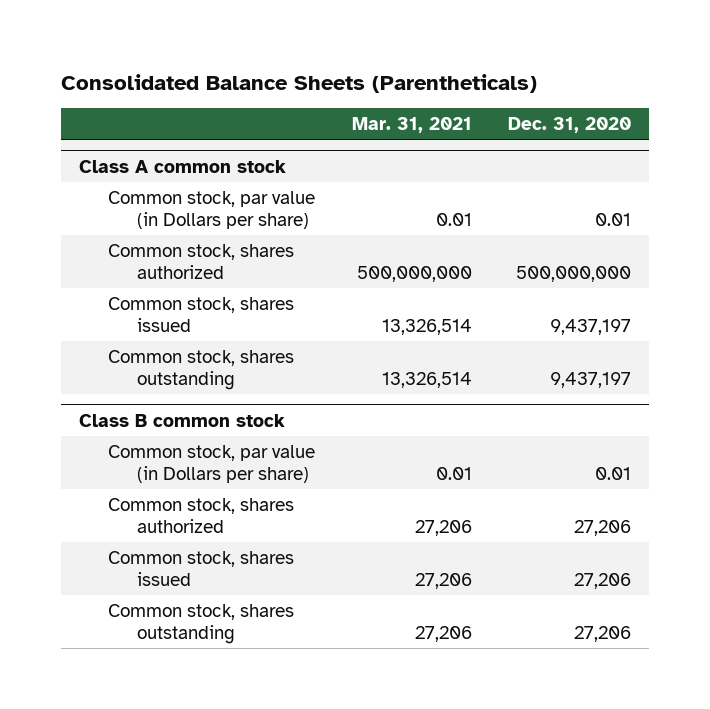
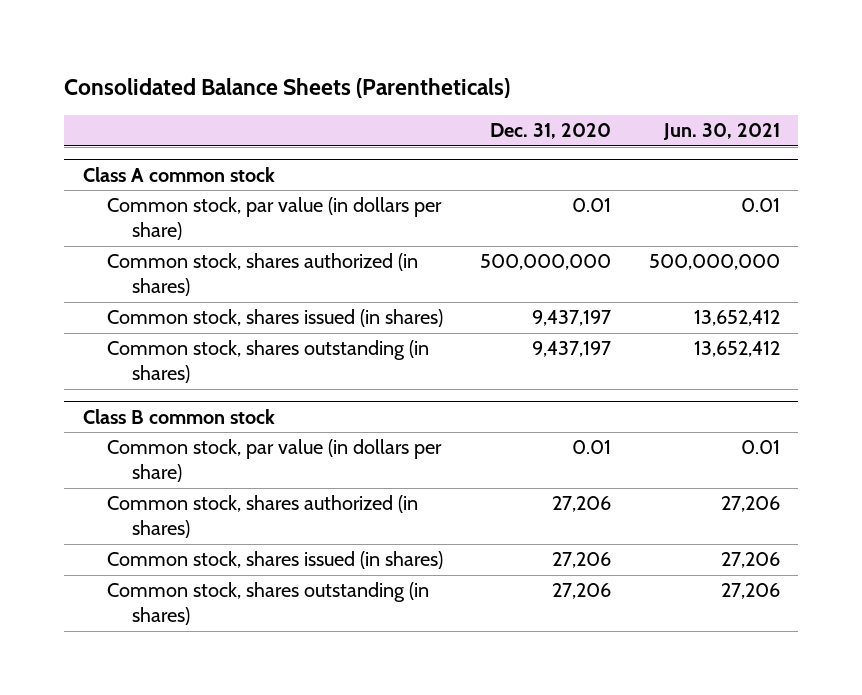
[351,117,472,134] Mar. 31, 2021 -> none
none -> [662,123,780,141] Jun. 30, 2021
[108,190,316,229] Common stock, par value (in Dollars per share) -> [107,197,443,241] Common stock, par value (in dollars per share)
[108,243,295,279] Common stock, shares authorized -> [107,253,419,297] Common stock, shares authorized (in shares)
[108,296,295,332] Common stock, shares issued -> [107,309,444,328] Common stock, shares issued (in shares)
[108,349,295,390] Common stock, shares outstanding -> [107,340,430,384] Common stock, shares outstanding (in shares)
[108,444,316,483] Common stock, par value (in Dollars per share) -> [107,439,443,483] Common stock, par value (in dollars per share)
[108,497,295,533] Common stock, shares authorized -> [107,495,419,539] Common stock, shares authorized (in shares)
[108,550,295,586] Common stock, shares issued -> [107,551,444,570] Common stock, shares issued (in shares)
[108,603,295,644] Common stock, shares outstanding -> [107,582,430,626] Common stock, shares outstanding (in shares)

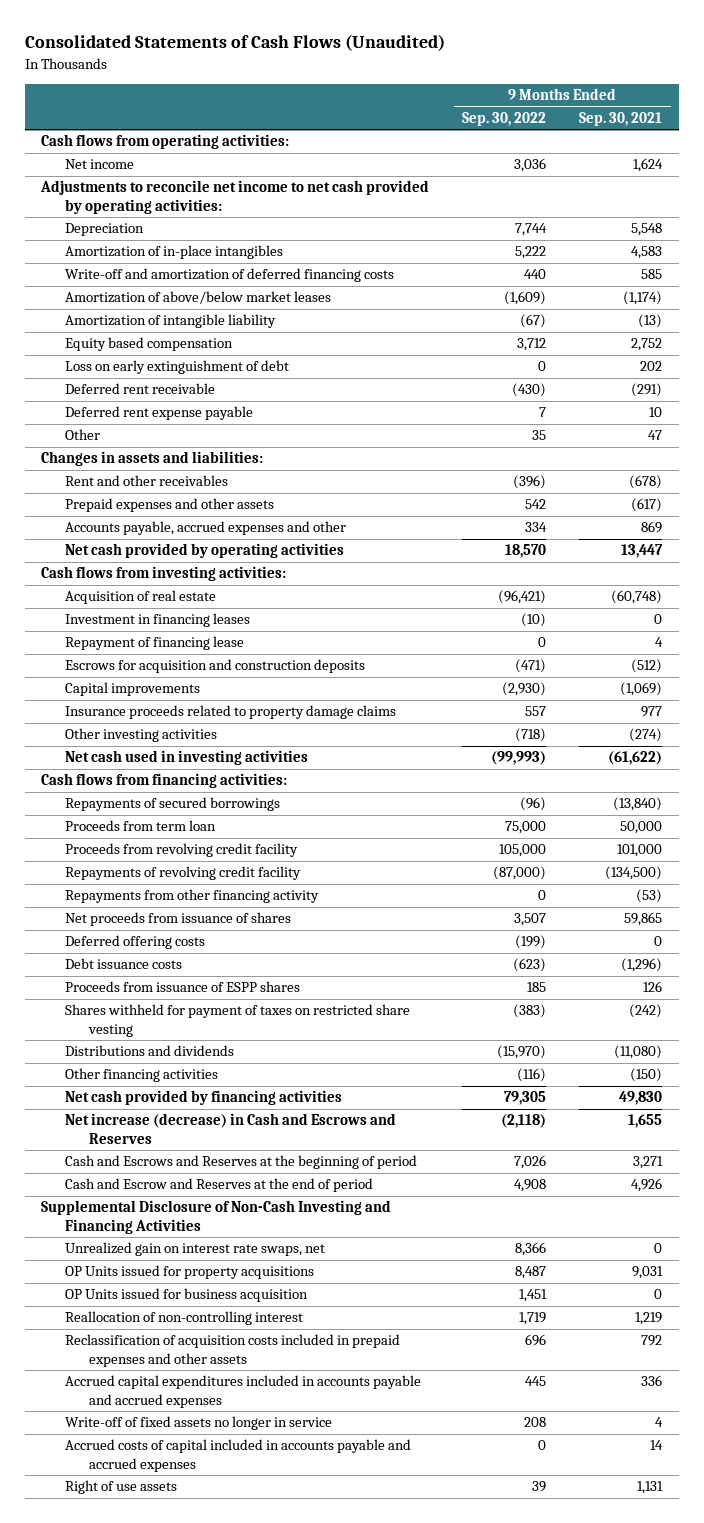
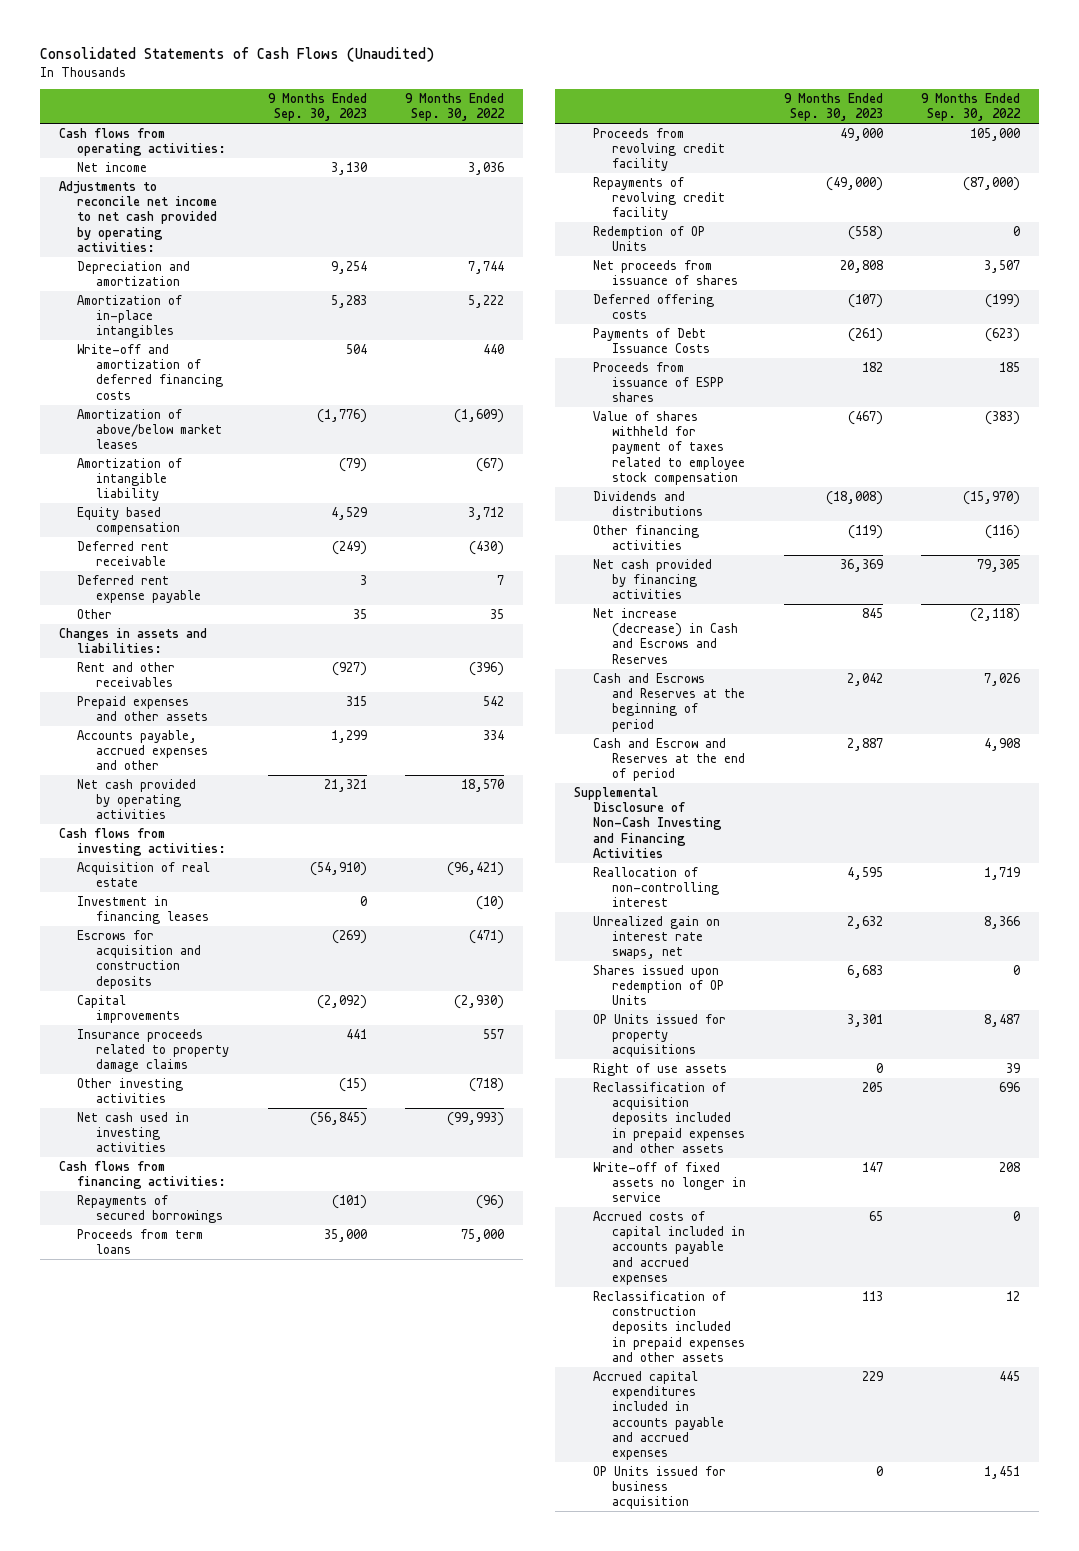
[579,111,663,126] Sep. 30, 2021 -> none
none -> [268,93,368,122] 9 Months Ended Sep. 30, 2023
[64,223,144,237] Depreciation -> [77,260,191,287] Depreciation and amortization
[64,360,289,375] Loss on early extinguishment of debt -> none
[64,636,244,651] Repayment of financing lease -> none
[64,820,216,832] Proceeds from term loan -> [77,1228,204,1255] Proceeds from term loans
[64,889,319,904] Repayments from other financing activity -> none
none -> [593,225,706,252] Redemption of OP Units
[64,958,182,970] Debt issuance costs -> [593,327,711,354] Payments of Debt Issuance Costs
[64,1004,410,1037] Shares withheld for payment of taxes on restricted share vesting -> [593,410,746,486] Value of shares withheld for payment of taxes related to employee stock compensation
[64,1045,234,1057] Distributions and dividends -> [593,490,704,517] Dividends and distributions
[64,1311,303,1326] Reallocation of non-controlling interest -> [593,866,720,908] Reallocation of non-controlling interest
none -> [593,964,725,1006] Shares issued upon redemption of OP Units
[64,1480,177,1495] Right of use assets -> [593,1062,728,1076] Right of use assets
[64,1334,400,1367] Reclassification of acquisition costs included in prepaid expenses and other assets -> [593,1081,746,1154] Reclassification of acquisition deposits included in prepaid expenses and other assets
none -> [593,1290,746,1363] Reclassification of construction deposits included in prepaid expenses and other assets
[64,1375,421,1408] Accrued capital expenditures included in accounts payable and accrued expenses -> [593,1370,725,1461] Accrued capital expenditures included in accounts payable and accrued expenses
[64,1288,308,1303] OP Units issued for business acquisition -> [593,1465,727,1510] OP Units issued for business acquisition

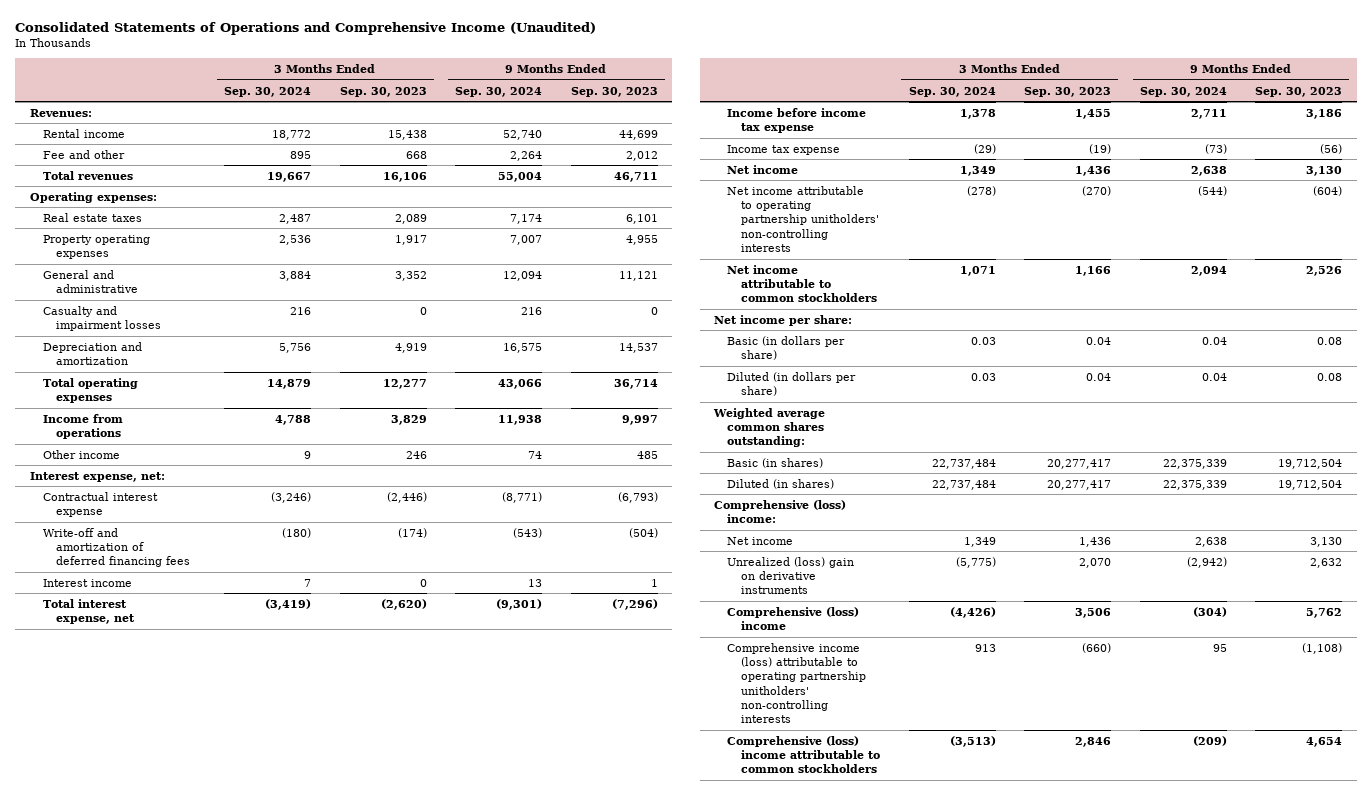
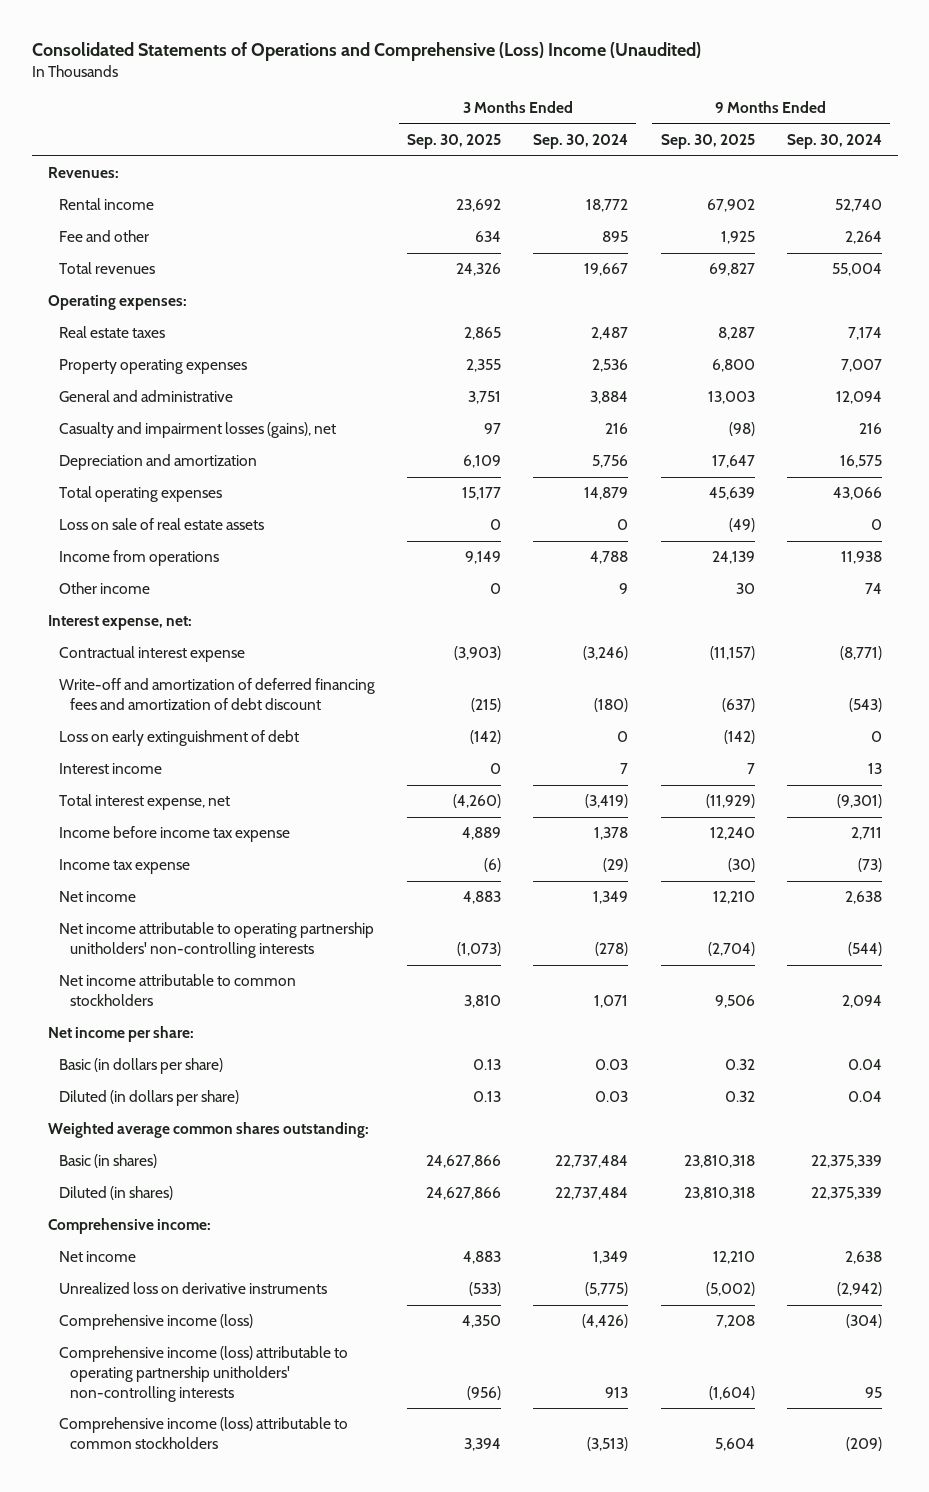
[15,22,597,36] Consolidated Statements of Operations and Comprehensive Income (Unaudited) -> [31,41,701,61] Consolidated Statements of Operations and Comprehensive (Loss) Income (Unaudited)
[339,86,427,97] Sep. 30, 2023 -> none
[570,86,658,97] Sep. 30, 2023 -> none
none -> [407,134,502,150] Sep. 30, 2025
none -> [660,134,755,150] Sep. 30, 2025
[43,305,162,332] Casualty and impairment losses -> [58,422,336,439] Casualty and impairment losses (gains), net
none -> [58,518,264,531] Loss on sale of real estate assets
[43,527,191,568] Write-off and amortization of deferred financing fees -> [58,678,375,711] Write-off and amortization of deferred financing fees and amortization of debt discount
none -> [58,730,299,747] Loss on early extinguishment of debt
[714,499,847,524] Comprehensive (loss) income: -> [47,1218,211,1235] Comprehensive income:
[727,556,855,595] Unrealized (loss) gain on derivative instruments -> [58,1282,327,1295] Unrealized loss on derivative instruments
[727,606,860,631] Comprehensive (loss) income -> [58,1314,253,1331] Comprehensive income (loss)
[727,735,880,774] Comprehensive (loss) income attributable to common stockholders -> [58,1417,348,1450] Comprehensive income (loss) attributable to common stockholders

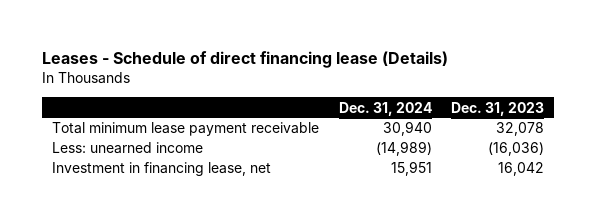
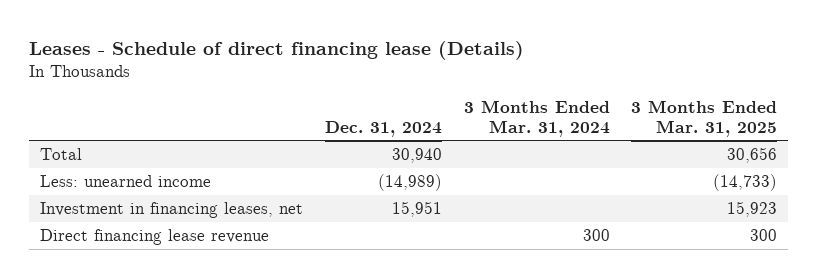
[450,101,544,116] Dec. 31, 2023 -> none
none -> [463,100,610,137] 3 Months Ended Mar. 31, 2024
none -> [631,100,778,137] 3 Months Ended Mar. 31, 2025
[52,122,320,137] Total minimum lease payment receivable -> [40,148,83,161] Total
[52,162,272,177] Investment in financing lease, net -> [40,202,304,219] Investment in financing leases, net
none -> [40,229,270,246] Direct financing lease revenue

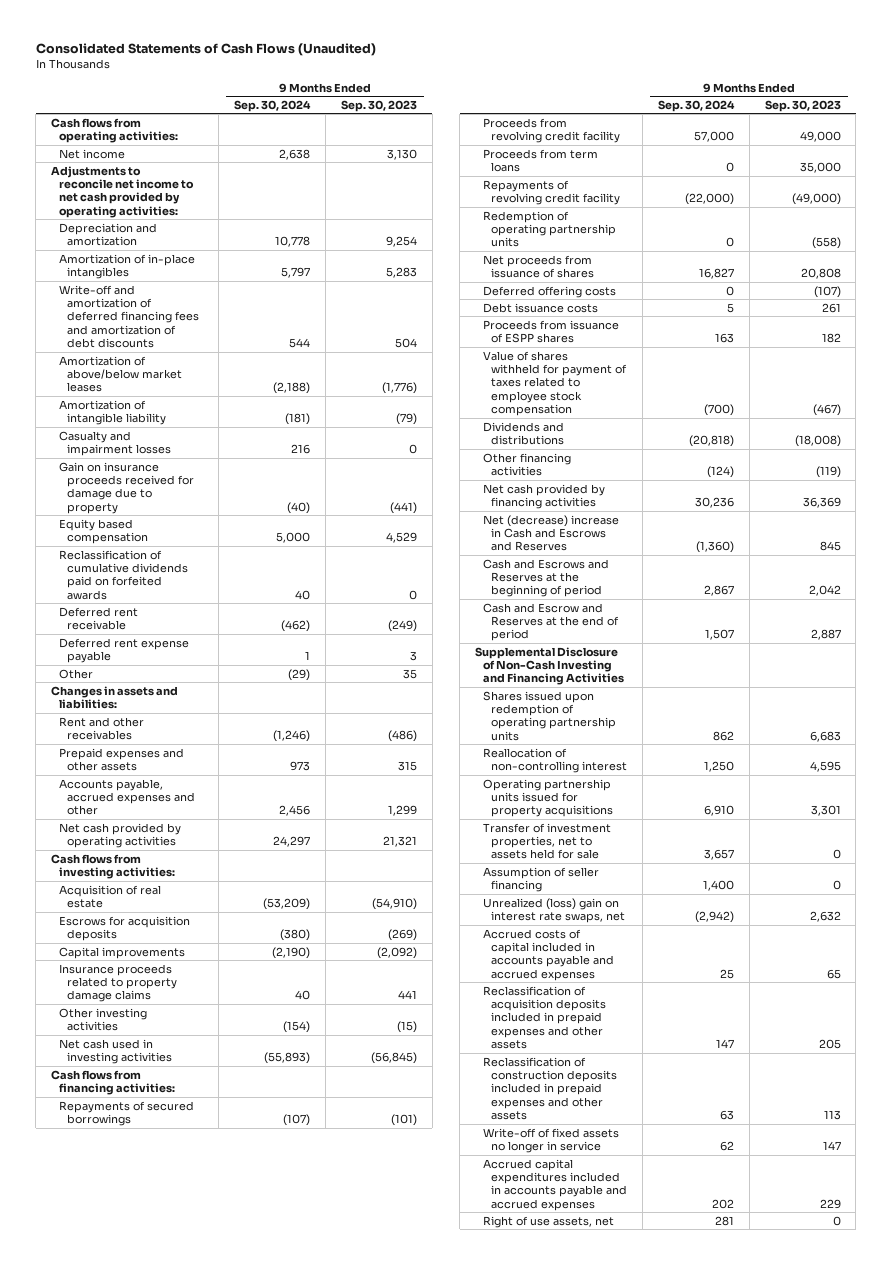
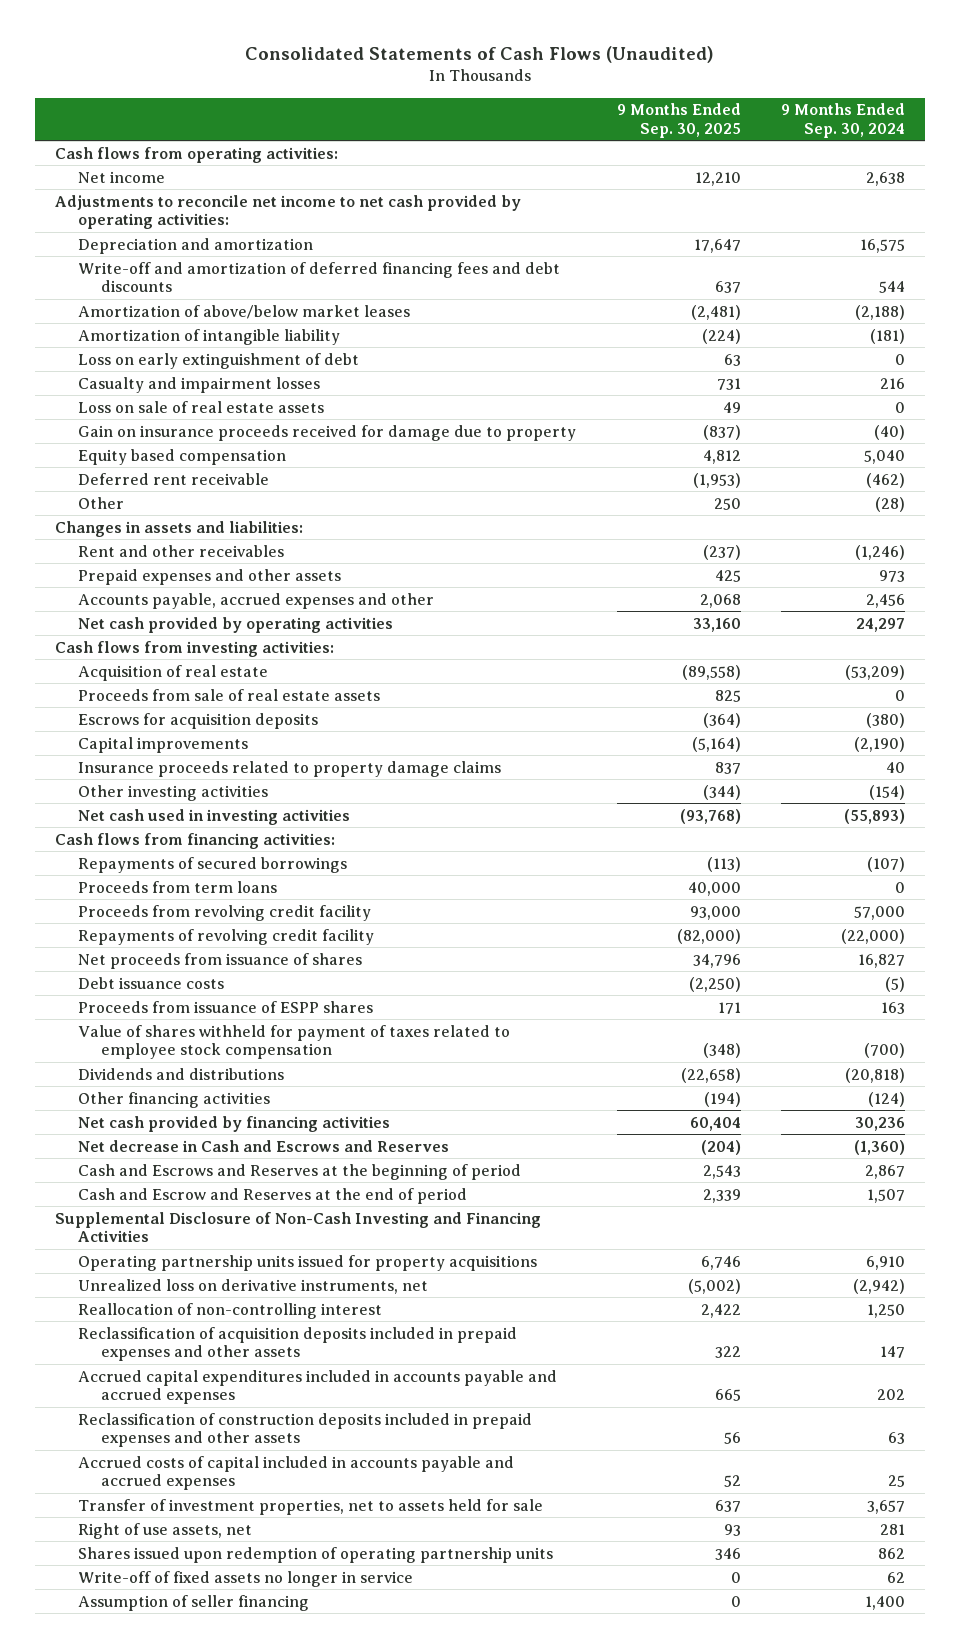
[340,99,417,112] Sep. 30, 2023 -> none
none -> [616,103,741,138] 9 Months Ended Sep. 30, 2025
[59,253,196,280] Amortization of in-place intangibles -> none
[275,236,311,248] 10,778 -> [860,238,906,253] 16,575
[59,284,200,349] Write-off and amortization of deferred financing fees and amortization of debt discounts -> [78,261,561,293] Write-off and amortization of deferred financing fees and debt discounts
none -> [78,352,360,369] Loss on early extinguishment of debt
none -> [78,400,325,413] Loss on sale of real estate assets
[59,549,189,600] Reclassification of cumulative dividends paid on forfeited awards -> none
[276,532,311,544] 5,000 -> [864,449,906,464] 5,040
[59,637,190,664] Deferred rent expense payable -> none
[288,668,311,681] (29) -> [875,496,906,512] (28)
none -> [78,688,381,701] Proceeds from sale of real estate assets
[483,117,621,144] Proceeds from revolving credit facility -> [78,904,372,921] Proceeds from revolving credit facility
[483,210,617,248] Redemption of operating partnership units -> none
[483,285,617,298] Deferred offering costs -> none
[726,302,734,313] 5 -> [885,976,906,992] (5)
[483,514,620,552] Net (decrease) increase in Cash and Escrows and Reserves -> [78,1139,450,1152] Net decrease in Cash and Escrows and Reserves
[483,897,626,924] Unrealized (loss) gain on interest rate swaps, net -> [78,1278,429,1294] Unrealized loss on derivative instruments, net
[483,747,628,774] Reallocation of non-controlling interest -> [78,1302,383,1319] Reallocation of non-controlling interest
[483,1056,618,1121] Reclassification of construction deposits included in prepaid expenses and other assets -> [78,1412,533,1448] Reclassification of construction deposits included in prepaid expenses and other assets
[483,928,615,981] Accrued costs of capital included in accounts payable and accrued expenses -> [78,1455,515,1491] Accrued costs of capital included in accounts payable and accrued expenses
[483,822,612,860] Transfer of investment properties, net to assets held for sale -> [78,1498,544,1515] Transfer of investment properties, net to assets held for sale
[483,690,617,741] Shares issued upon redemption of operating partnership units -> [78,1546,554,1563] Shares issued upon redemption of operating partnership units
[483,1127,620,1154] Write-off of fixed assets no longer in service -> [78,1570,414,1587] Write-off of fixed assets no longer in service
[483,866,600,893] Assumption of seller financing -> [78,1594,310,1611] Assumption of seller financing

